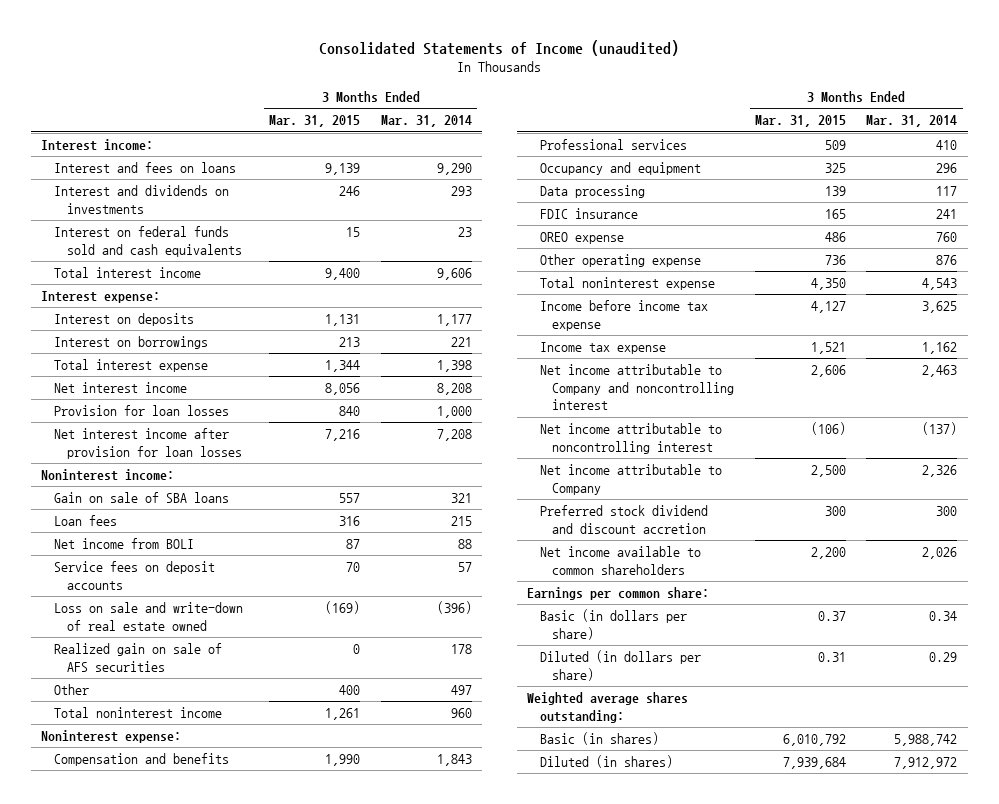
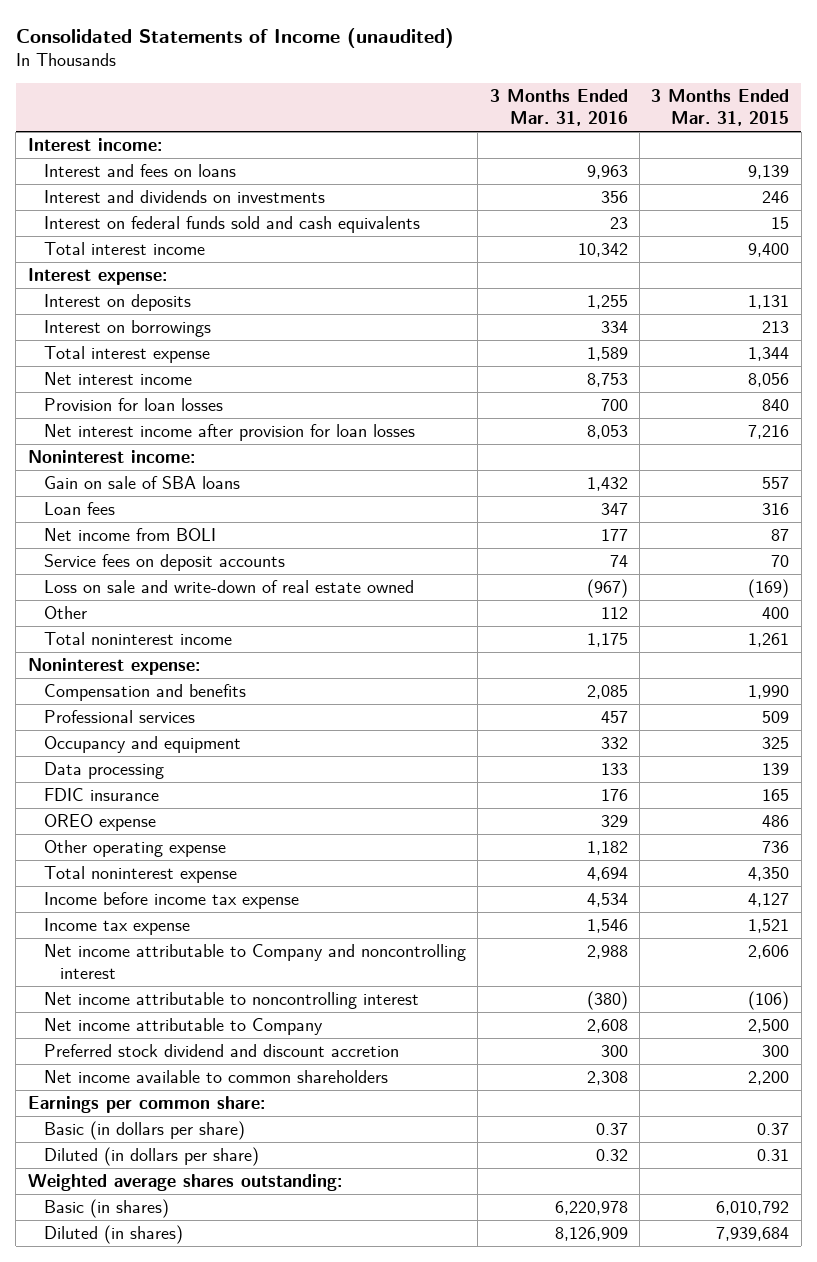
[380,115,472,128] Mar. 31, 2014 -> none
none -> [489,89,628,127] 3 Months Ended Mar. 31, 2016
[54,643,223,672] Realized gain on sale of AFS securities -> none

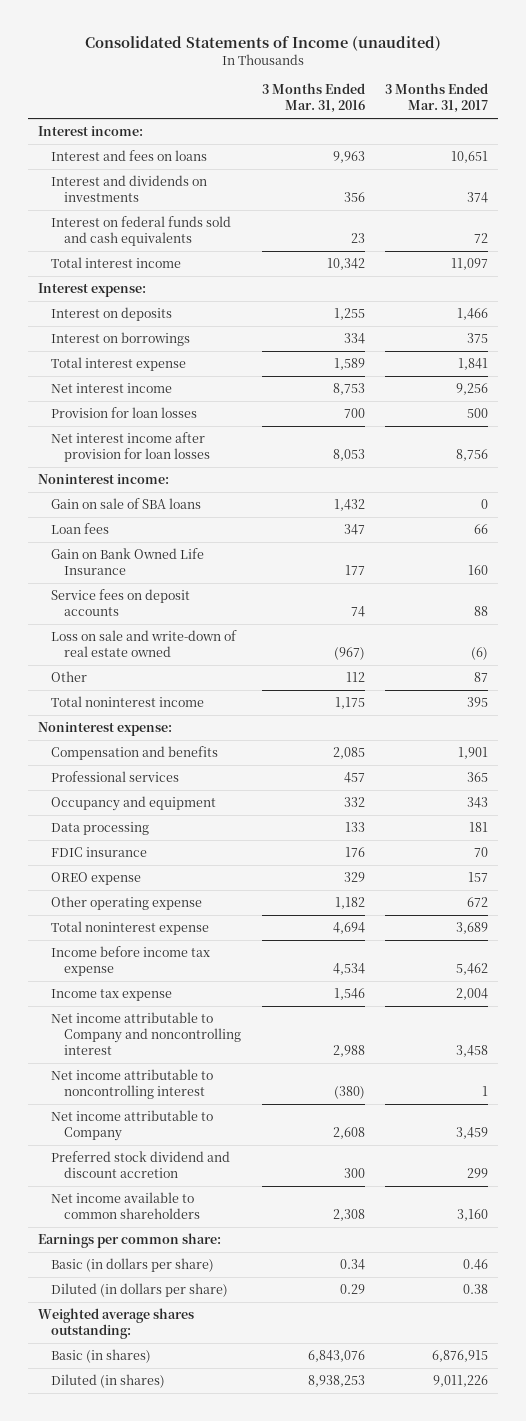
[651,89,790,127] 3 Months Ended Mar. 31, 2015 -> none
none -> [384,83,488,114] 3 Months Ended Mar. 31, 2017
[43,528,216,542] Net income from BOLI -> [51,547,205,576] Gain on Bank Owned Life Insurance
[595,1123,628,1136] 0.37 -> [339,1258,365,1270] 0.34
[595,1149,628,1162] 0.32 -> [339,1283,365,1294] 0.29
[554,1201,628,1216] 6,220,978 -> [307,1349,365,1362] 6,843,076
[554,1227,628,1242] 8,126,909 -> [307,1374,365,1387] 8,938,253

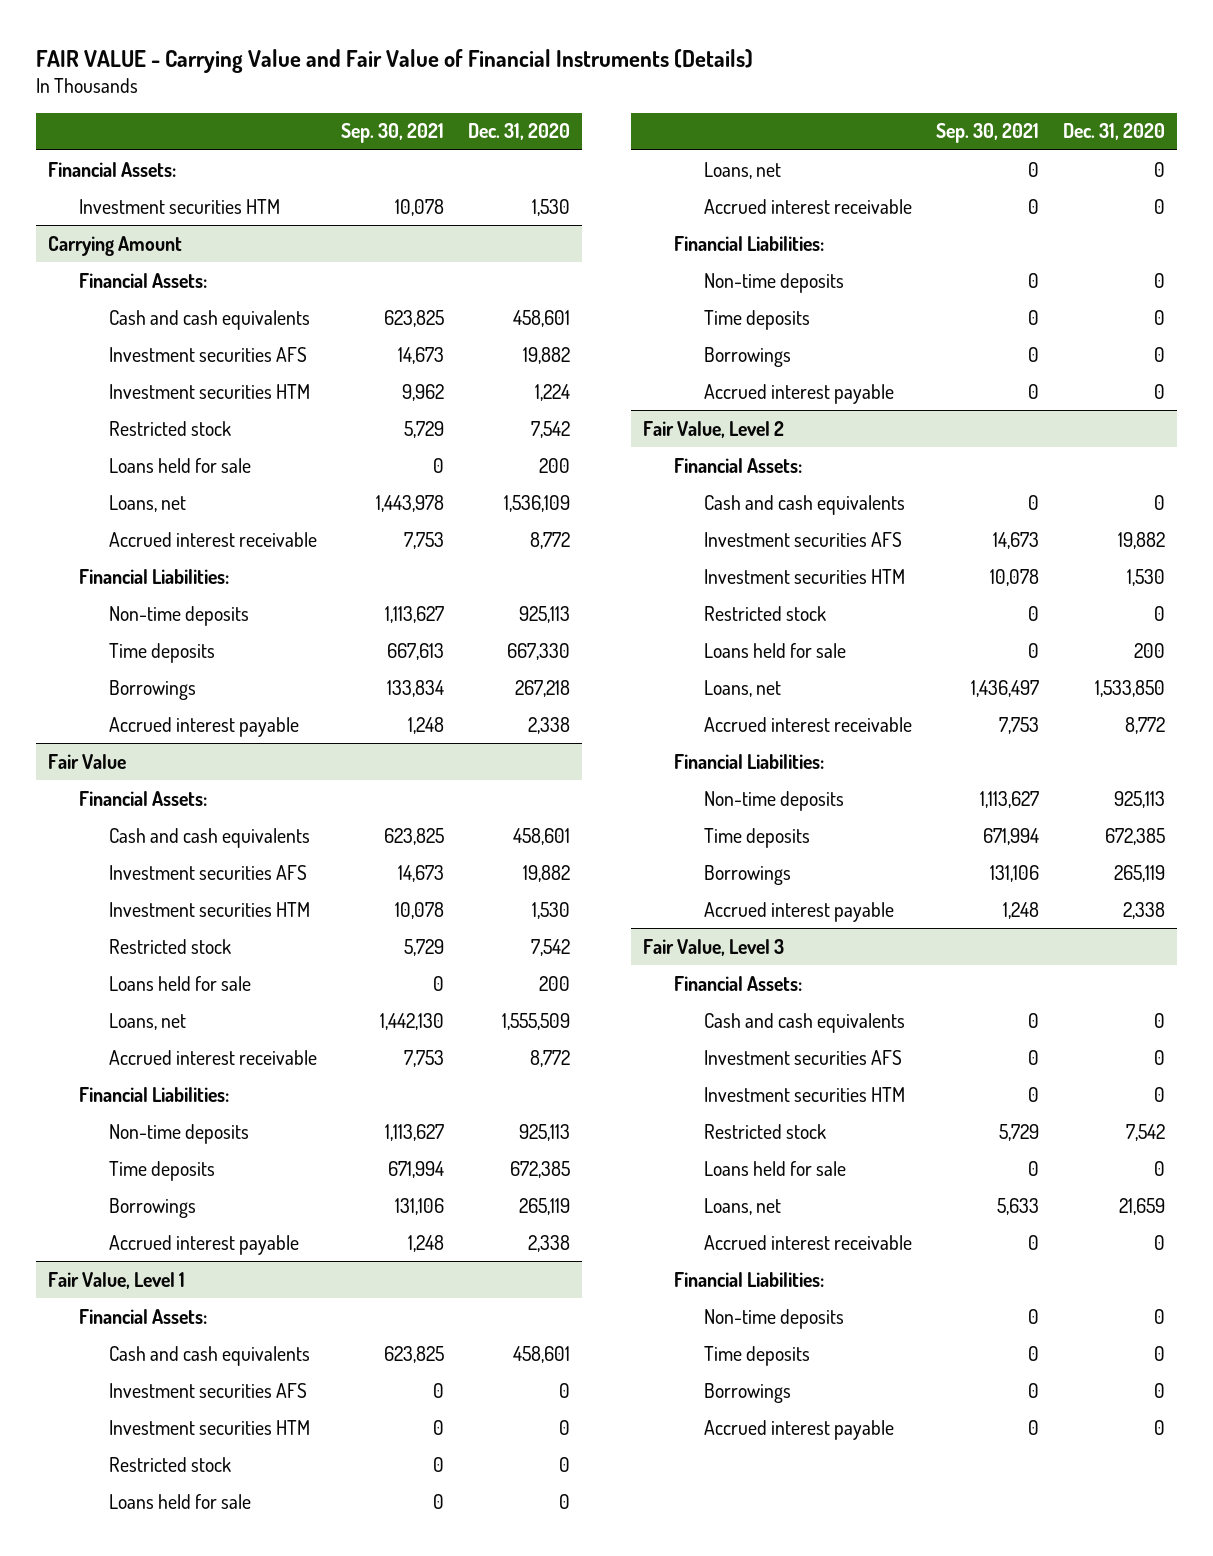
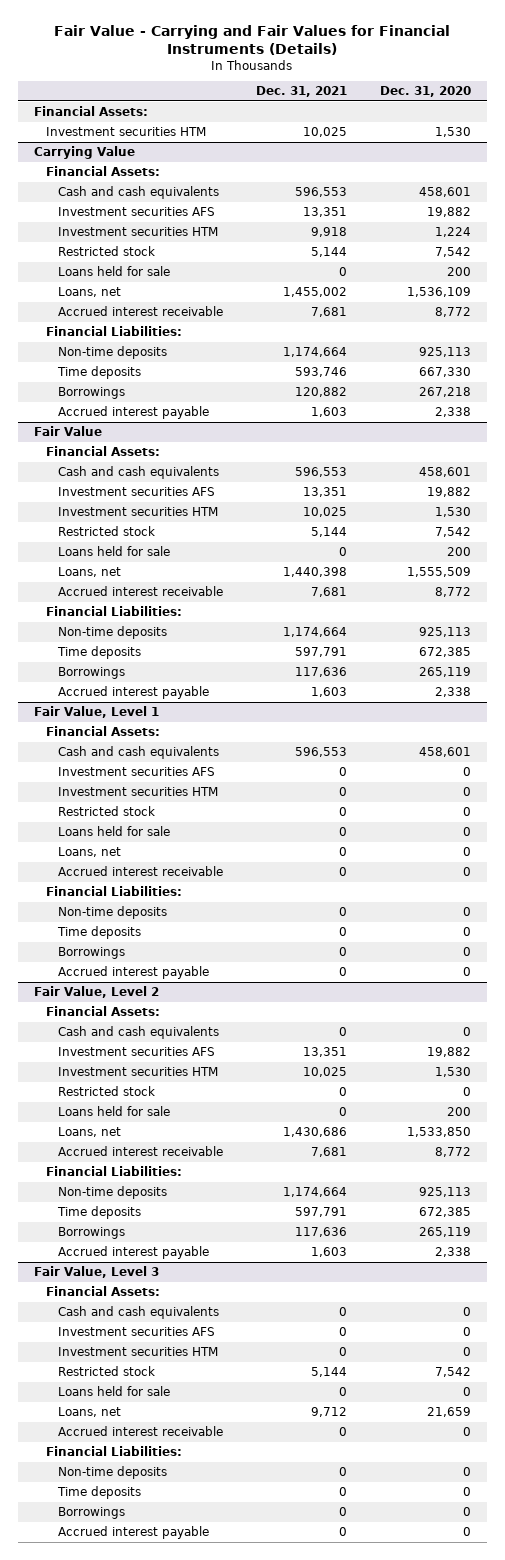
[36,48,754,73] FAIR VALUE - Carrying Value and Fair Value of Financial Instruments (Details) -> [54,24,451,55] Fair Value - Carrying and Fair Values for Financial Instruments (Details)
[341,123,445,144] Sep. 30, 2021 -> none
none -> [255,86,347,98] Dec. 31, 2021
[48,235,183,256] Carrying Amount -> [33,146,135,160] Carrying Value

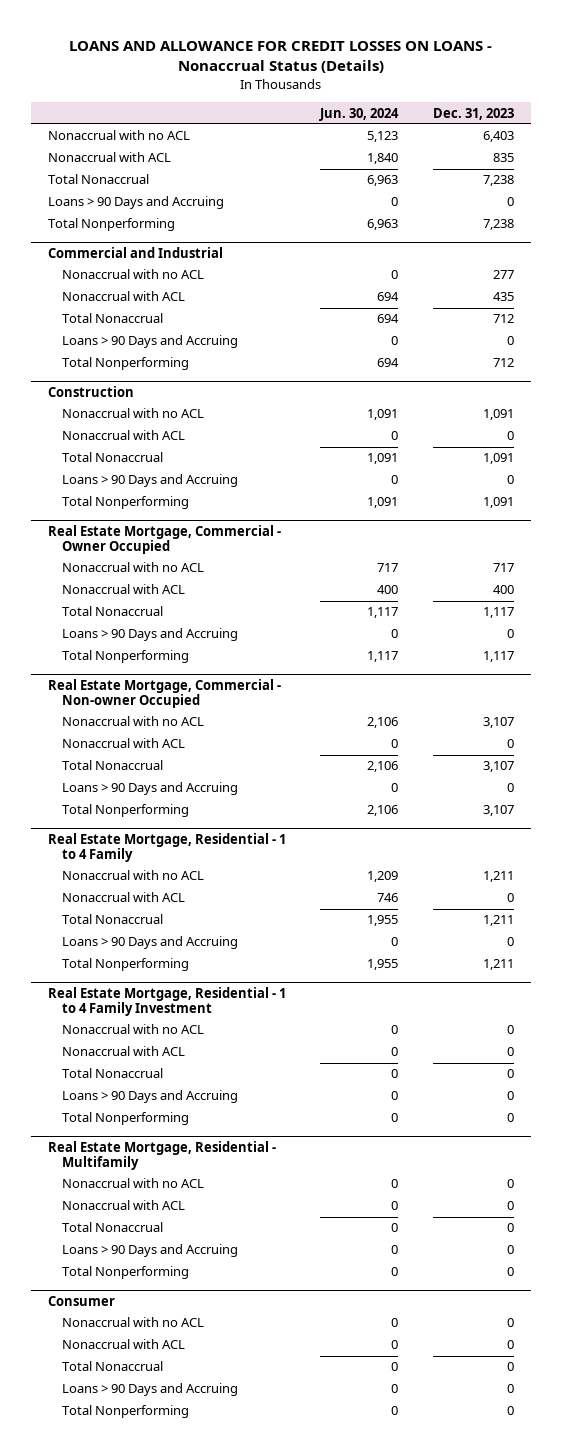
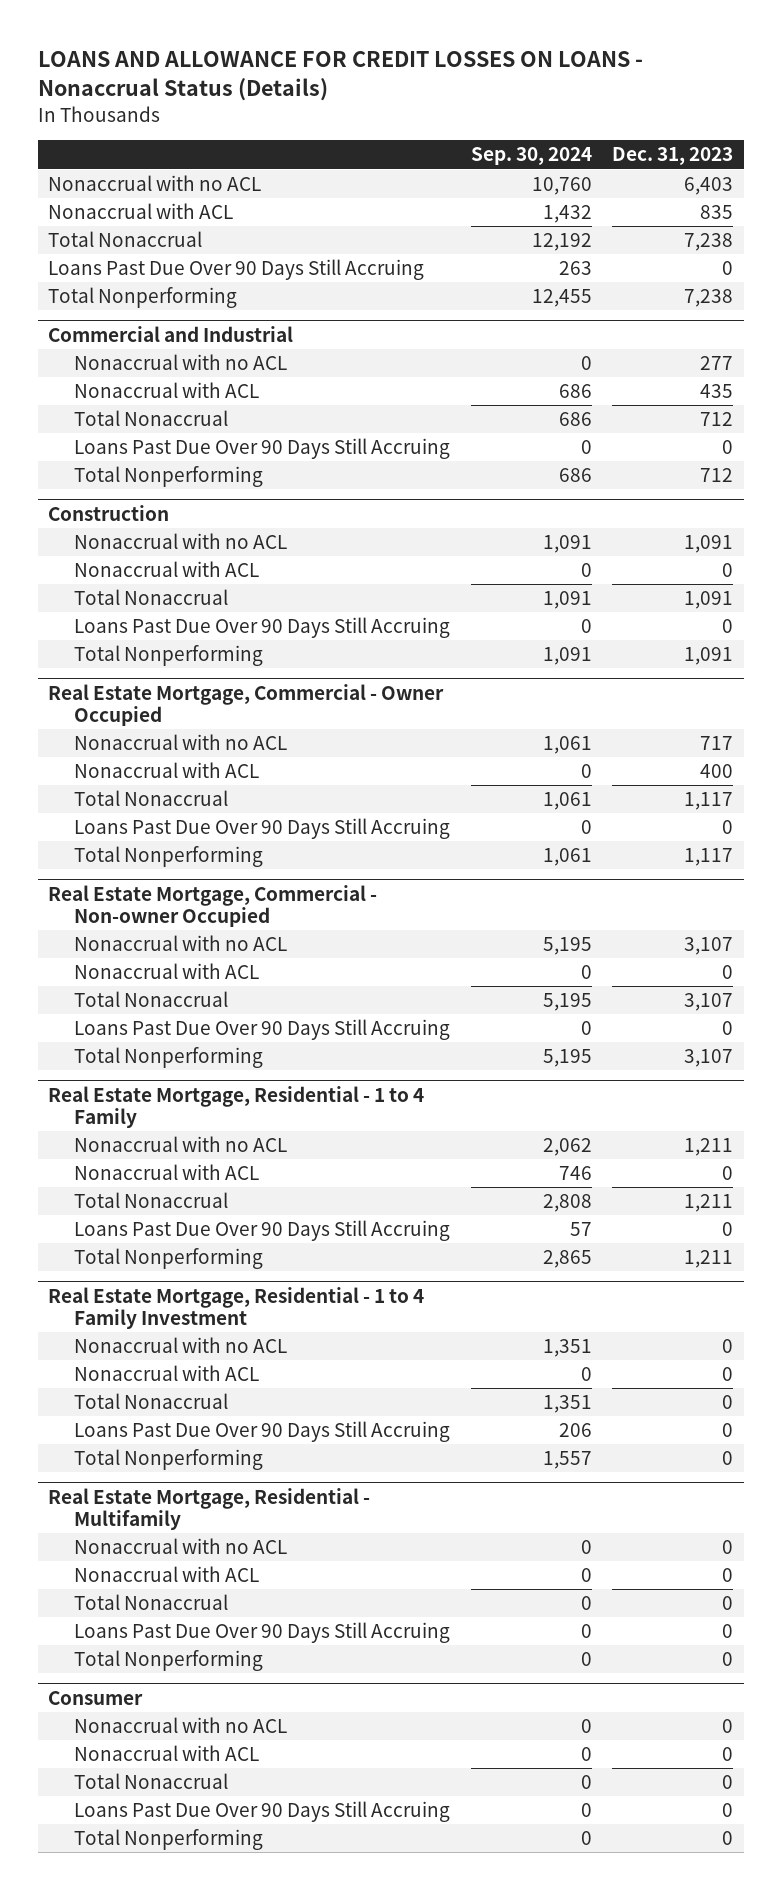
[319,107,400,121] Jun. 30, 2024 -> none
none -> [470,147,592,166] Sep. 30, 2024
[47,196,224,210] Loans > 90 Days and Accruing -> [48,259,425,281] Loans Past Due Over 90 Days Still Accruing
[62,335,239,349] Loans > 90 Days and Accruing -> [74,438,451,460] Loans Past Due Over 90 Days Still Accruing
[62,474,239,488] Loans > 90 Days and Accruing -> [74,617,451,639] Loans Past Due Over 90 Days Still Accruing
[62,628,239,642] Loans > 90 Days and Accruing -> [74,818,451,840] Loans Past Due Over 90 Days Still Accruing
[62,782,239,796] Loans > 90 Days and Accruing -> [74,1019,451,1041] Loans Past Due Over 90 Days Still Accruing
[62,936,239,950] Loans > 90 Days and Accruing -> [74,1220,451,1242] Loans Past Due Over 90 Days Still Accruing
[62,1090,239,1104] Loans > 90 Days and Accruing -> [74,1421,451,1443] Loans Past Due Over 90 Days Still Accruing
[62,1244,239,1258] Loans > 90 Days and Accruing -> [74,1622,451,1644] Loans Past Due Over 90 Days Still Accruing
[62,1383,239,1397] Loans > 90 Days and Accruing -> [74,1801,451,1823] Loans Past Due Over 90 Days Still Accruing

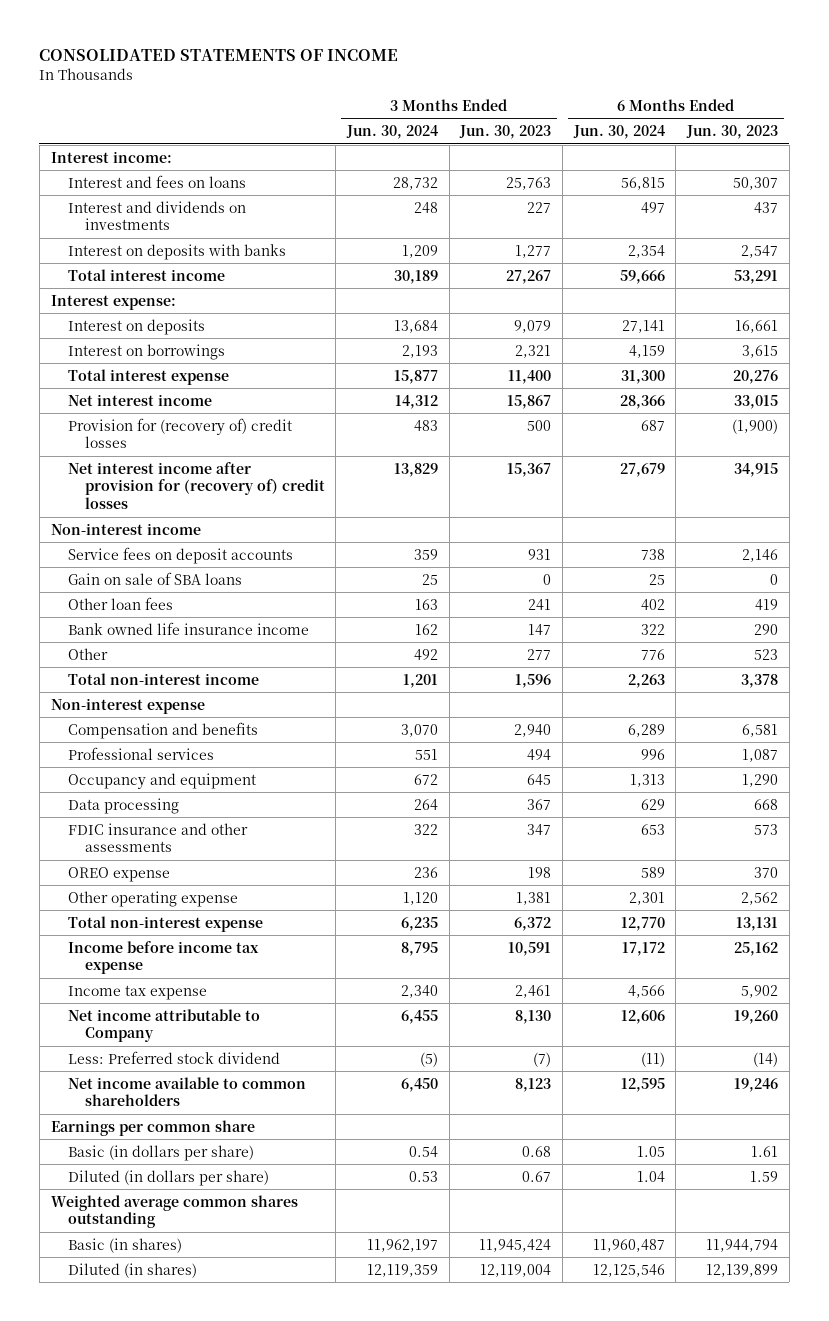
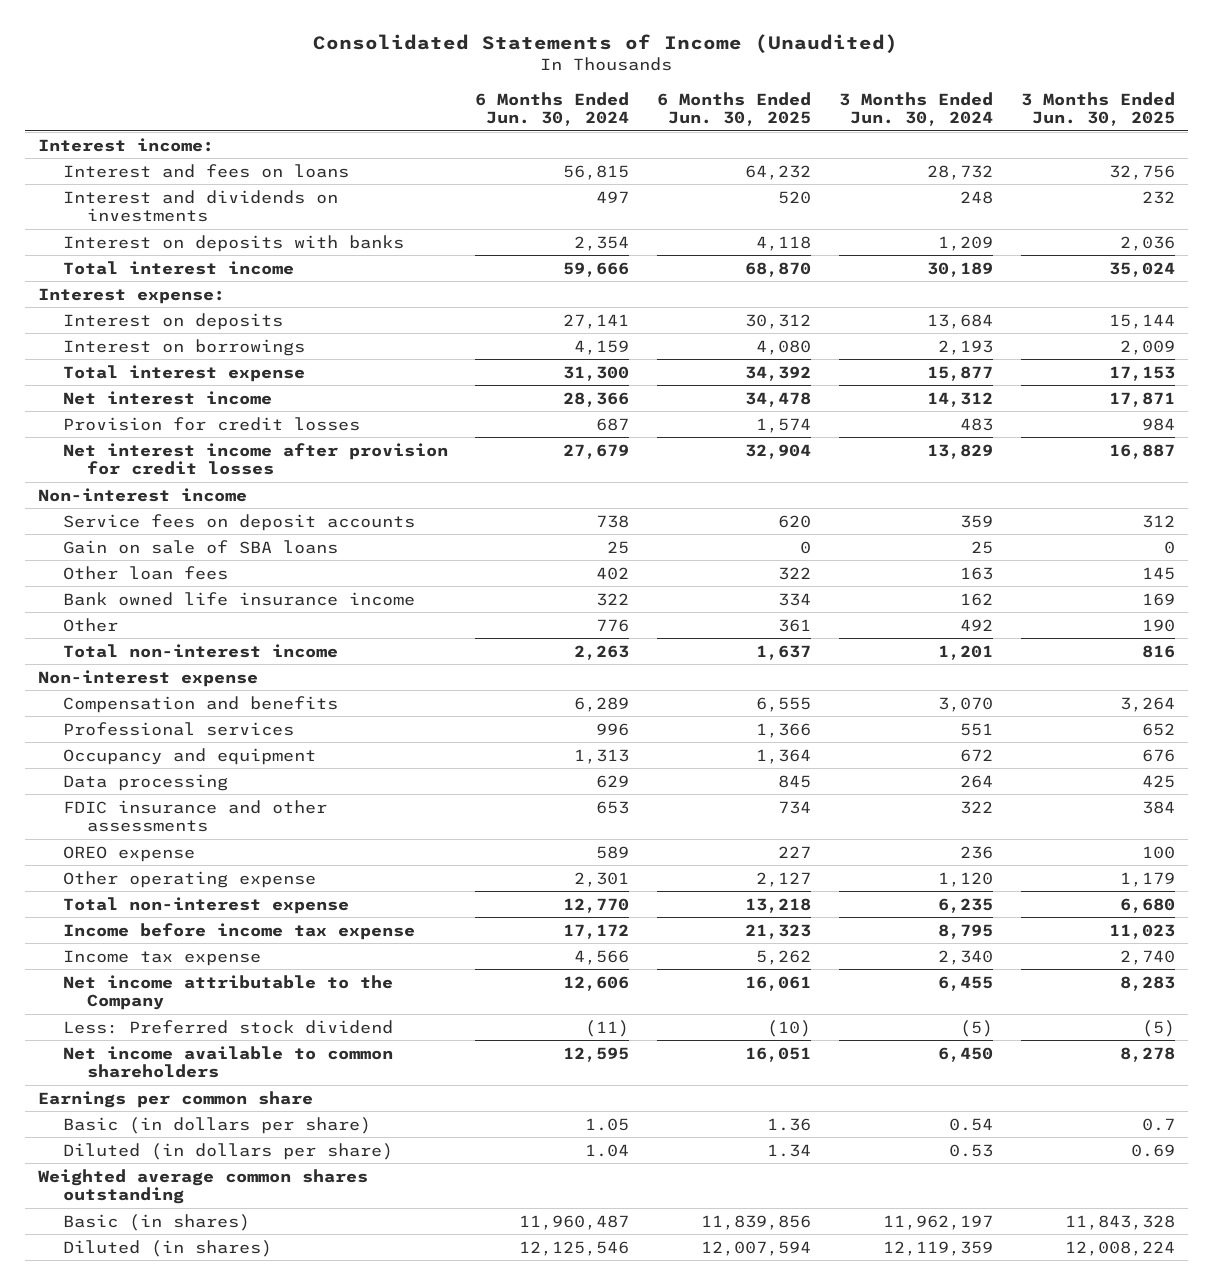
[39,48,399,61] CONSOLIDATED STATEMENTS OF INCOME -> [313,34,899,54] Consolidated Statements of Income (Unaudited)
[459,125,552,140] Jun. 30, 2023 -> none
[686,125,779,140] Jun. 30, 2023 -> none
none -> [657,91,812,127] 6 Months Ended Jun. 30, 2025
none -> [1020,91,1175,127] 3 Months Ended Jun. 30, 2025
[67,417,292,449] Provision for (recovery of) credit losses -> [62,416,360,431] Provision for credit losses
[67,461,325,510] Net interest income after provision for (recovery of) credit losses -> [62,442,448,475] Net interest income after provision for credit losses
[67,1008,260,1043] Net income attributable to Company -> [62,974,393,1010] Net income attributable to the Company

